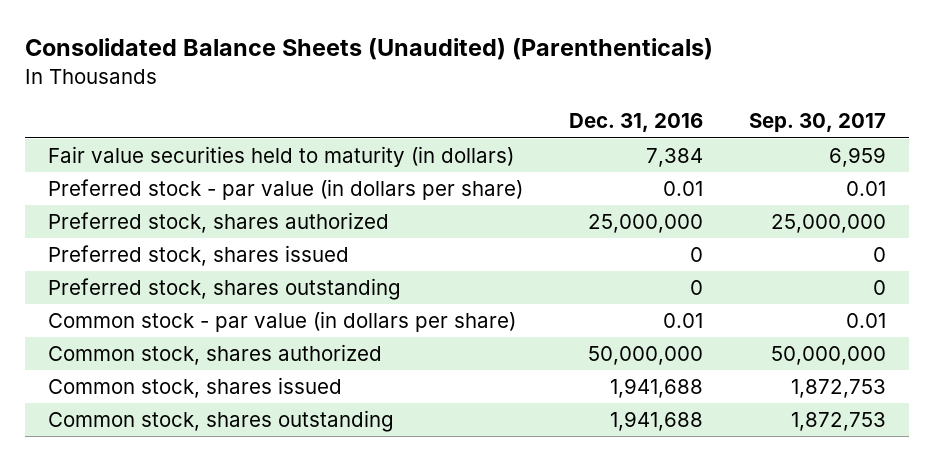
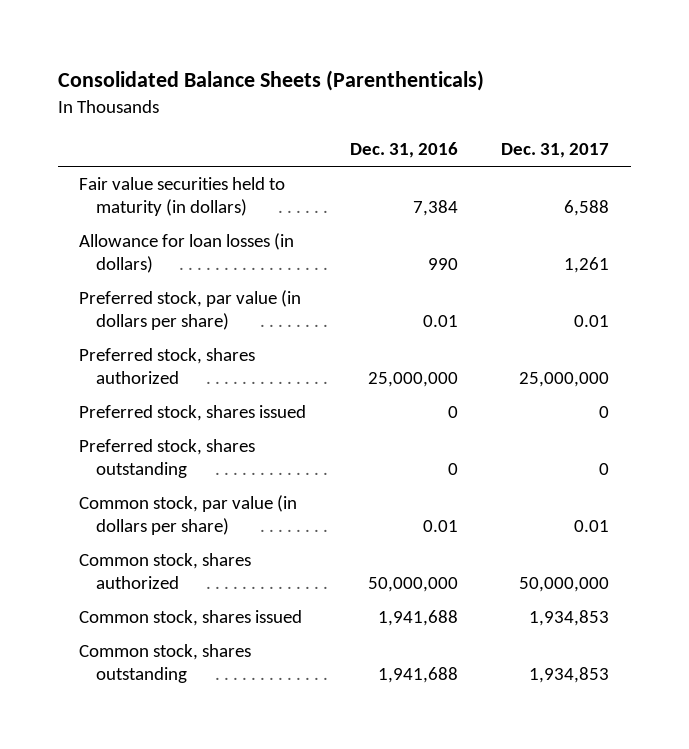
[24,38,713,61] Consolidated Balance Sheets (Unaudited) (Parenthenticals) -> [57,70,484,92] Consolidated Balance Sheets (Parenthenticals)
[748,113,886,133] Sep. 30, 2017 -> none
none -> [501,143,610,159] Dec. 31, 2017
none -> [79,233,295,273] Allowance for loan losses (in dollars)
[47,179,523,201] Preferred stock - par value (in dollars per share) -> [79,290,302,330] Preferred stock, par value (in dollars per share)
[47,311,516,333] Common stock - par value (in dollars per share) -> [79,495,298,535] Common stock, par value (in dollars per share)

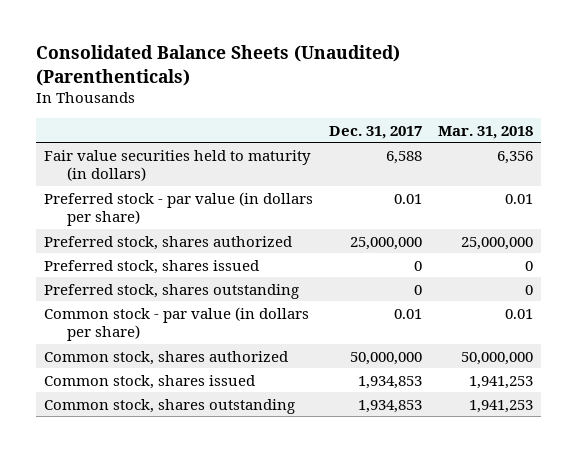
[57,70,484,92] Consolidated Balance Sheets (Parenthenticals) -> [36,45,401,86] Consolidated Balance Sheets (Unaudited) (Parenthenticals)
[349,142,458,159] Dec. 31, 2016 -> none
none -> [437,125,533,139] Mar. 31, 2018
[79,233,295,273] Allowance for loan losses (in dollars) -> none
[79,290,302,330] Preferred stock, par value (in dollars per share) -> [43,191,313,227] Preferred stock - par value (in dollars per share)
[79,495,298,535] Common stock, par value (in dollars per share) -> [43,306,309,342] Common stock - par value (in dollars per share)

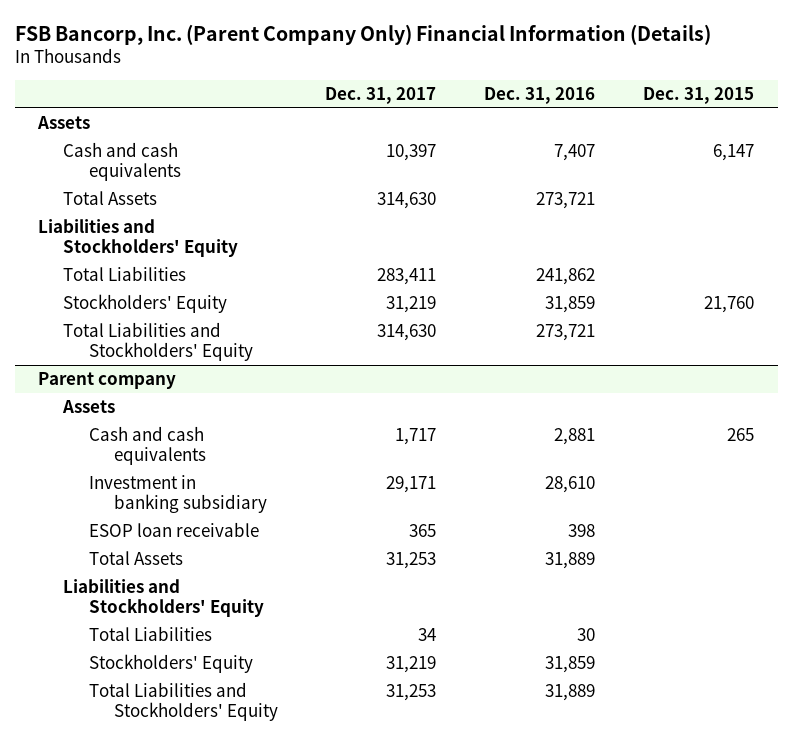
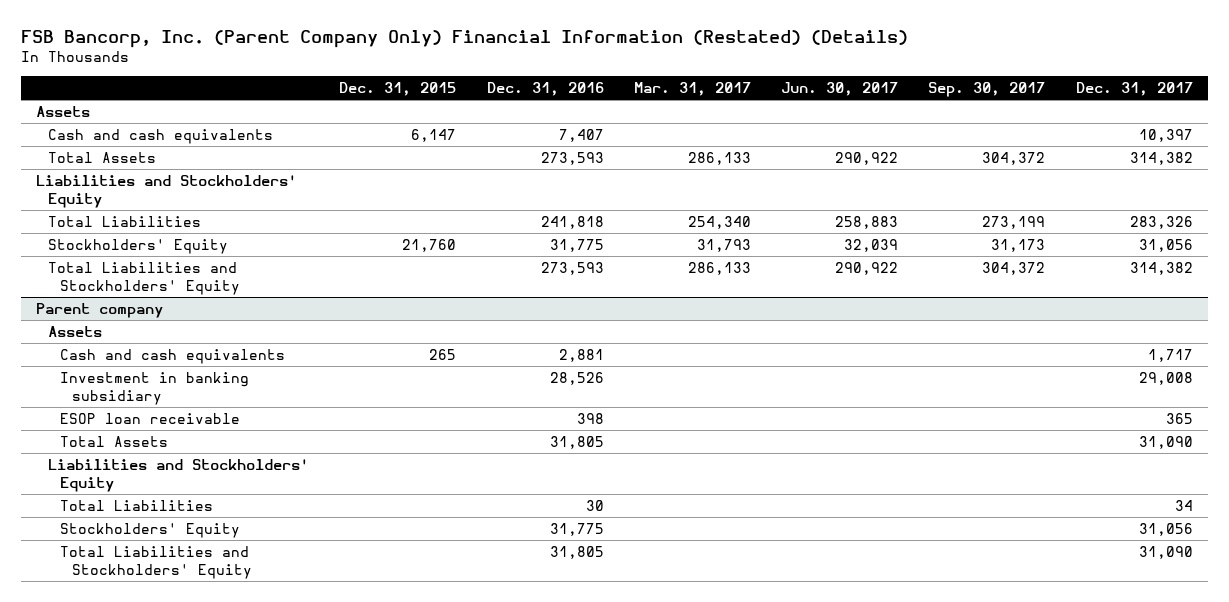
[14,23,711,45] FSB Bancorp, Inc. (Parent Company Only) Financial Information (Details) -> [20,29,908,48] FSB Bancorp, Inc. (Parent Company Only) Financial Information (Restated) (Details)
none -> [633,82,751,97] Mar. 31, 2017
none -> [781,82,899,97] Jun. 30, 2017
none -> [928,82,1046,98] Sep. 30, 2017
[377,191,437,209] 314,630 -> [1129,151,1193,165] 314,382
[535,191,595,209] 273,721 -> [540,151,604,165] 273,593
[377,267,437,285] 283,411 -> [1129,215,1193,229] 283,326
[535,267,595,285] 241,862 -> [540,215,604,229] 241,818
[386,295,437,313] 31,219 -> [1138,238,1193,252] 31,056
[544,295,595,313] 31,859 -> [549,238,604,252] 31,775
[377,323,437,341] 314,630 -> [1129,261,1193,275] 314,382
[535,323,595,341] 273,721 -> [540,261,604,275] 273,593
[386,475,437,493] 29,171 -> [1138,371,1193,385] 29,008
[544,475,595,493] 28,610 -> [549,371,604,385] 28,526
[386,551,437,569] 31,253 -> [1138,435,1193,449] 31,090
[544,551,595,569] 31,889 -> [549,435,604,449] 31,805
[386,655,437,673] 31,219 -> [1138,522,1193,536] 31,056
[544,655,595,673] 31,859 -> [549,522,604,536] 31,775
[386,683,437,701] 31,253 -> [1138,545,1193,559] 31,090
[544,683,595,701] 31,889 -> [549,545,604,559] 31,805

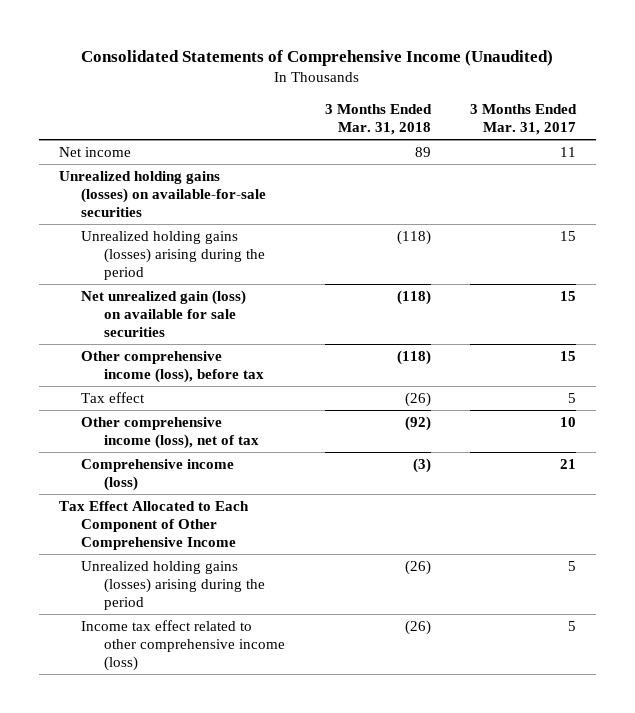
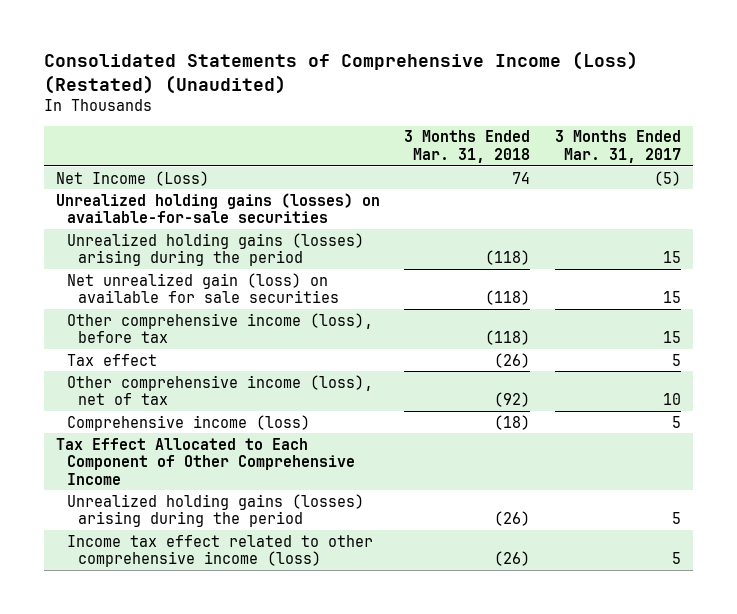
[81,49,554,66] Consolidated Statements of Comprehensive Income (Unaudited) -> [43,51,638,94] Consolidated Statements of Comprehensive Income (Loss) (Restated) (Unaudited)
[58,146,131,157] Net income -> [56,170,210,186] Net Income (Loss)
[414,146,431,157] 89 -> [512,171,531,184] 74
[560,146,577,157] 11 -> [653,170,681,186] (5)
[412,457,431,473] (3) -> [494,414,531,430] (18)
[560,458,577,469] 21 -> [671,415,681,428] 5

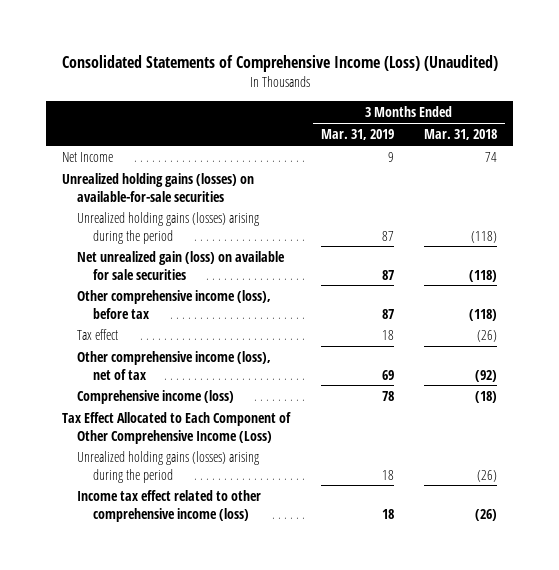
[43,51,638,94] Consolidated Statements of Comprehensive Income (Loss) (Restated) (Unaudited) -> [61,55,498,73] Consolidated Statements of Comprehensive Income (Loss) (Unaudited)
[554,130,681,163] 3 Months Ended Mar. 31, 2017 -> none
none -> [320,129,394,141] Mar. 31, 2019
[56,170,210,186] Net Income (Loss) -> [61,151,113,162] Net Income
[56,437,355,485] Tax Effect Allocated to Each Component of Other Comprehensive Income -> [61,411,291,444] Tax Effect Allocated to Each Component of Other Comprehensive Income (Loss)

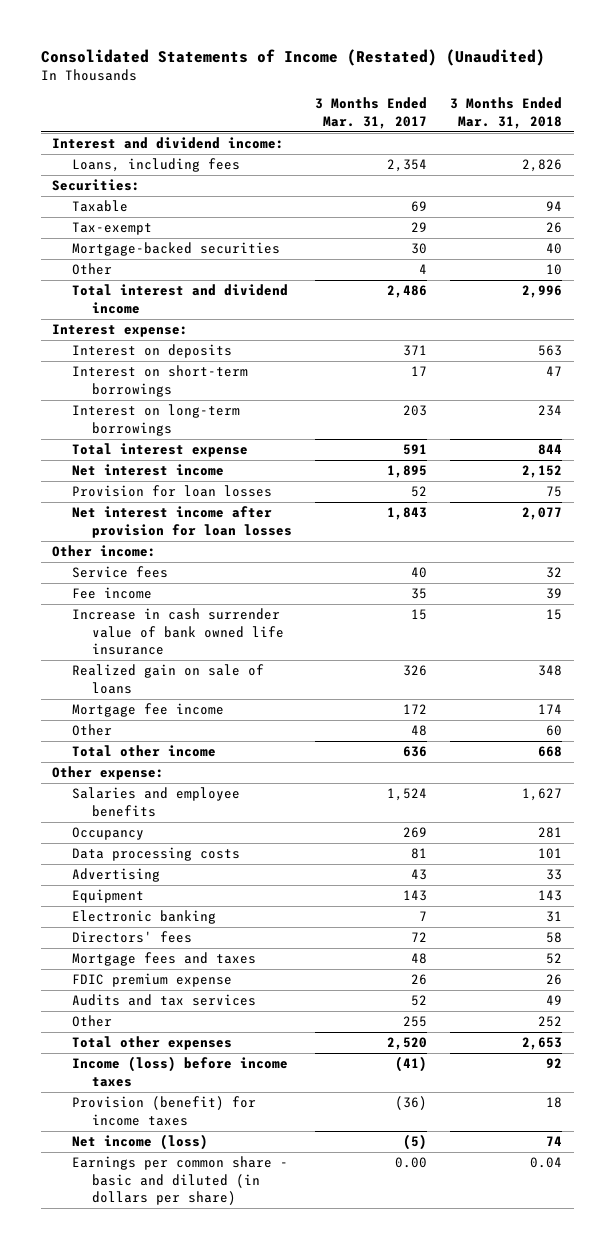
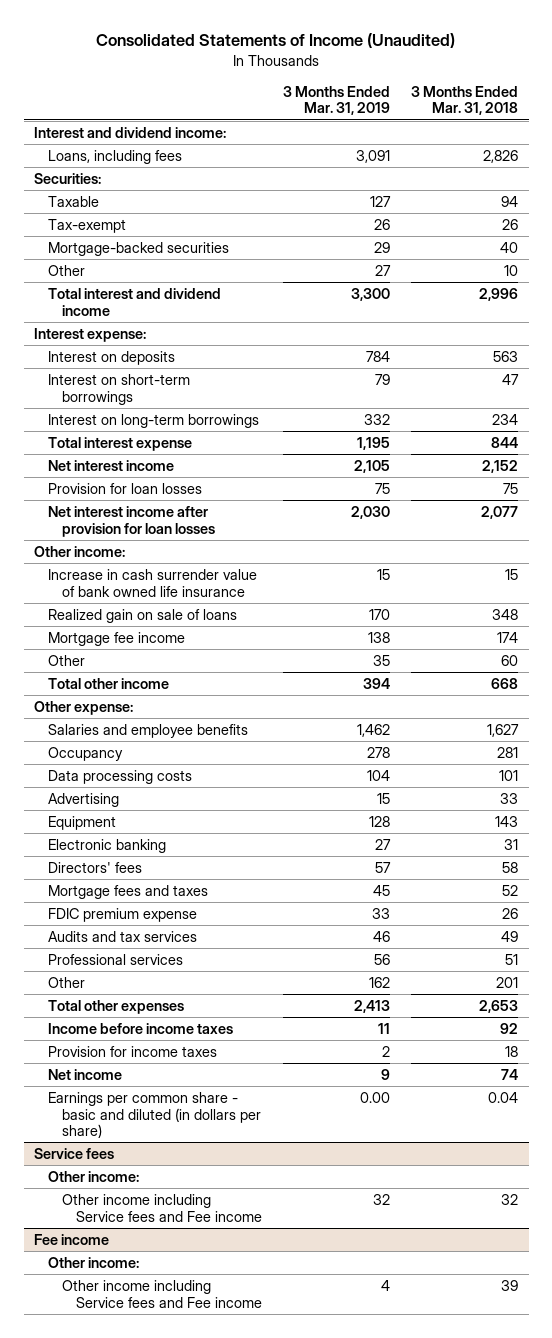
[40,48,545,66] Consolidated Statements of Income (Restated) (Unaudited) -> [96,32,456,48] Consolidated Statements of Income (Unaudited)
[315,97,428,129] 3 Months Ended Mar. 31, 2017 -> none
none -> [283,85,391,116] 3 Months Ended Mar. 31, 2019
[72,566,169,579] Service fees -> none
[72,587,153,600] Fee income -> none
none -> [48,953,184,965] Professional services
[538,1016,563,1028] 252 -> [496,976,519,988] 201
[72,1056,289,1087] Income (loss) before income taxes -> [48,1022,234,1034] Income before income taxes
[72,1096,257,1126] Provision (benefit) for income taxes -> [48,1045,218,1057] Provision for income taxes
[72,1134,209,1151] Net income (loss) -> [48,1068,123,1080] Net income
none -> [34,1147,115,1159] Service fees
none -> [48,1170,140,1182] Other income:
none -> [62,1193,263,1222] Other income including Service fees and Fee income
none -> [34,1233,110,1245] Fee income
none -> [48,1256,140,1268] Other income:
none -> [62,1279,263,1308] Other income including Service fees and Fee income

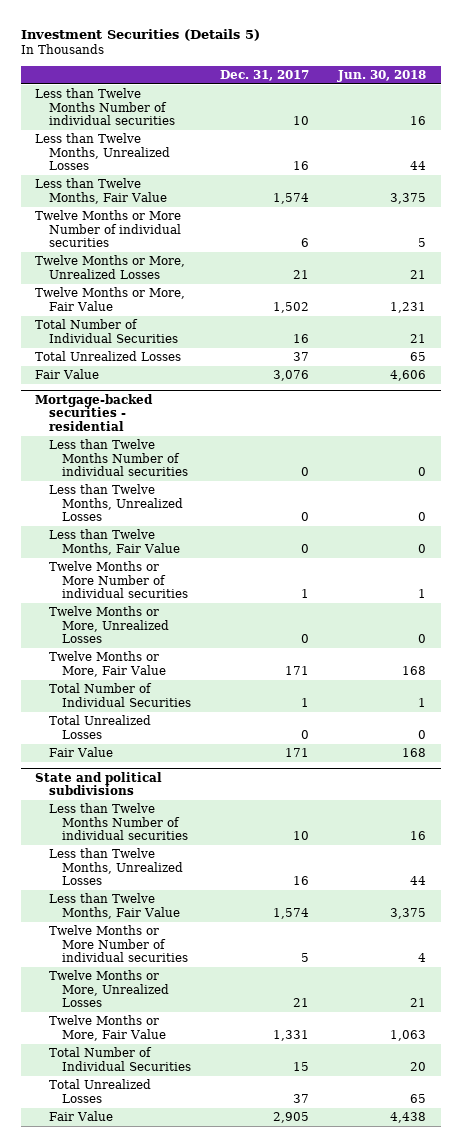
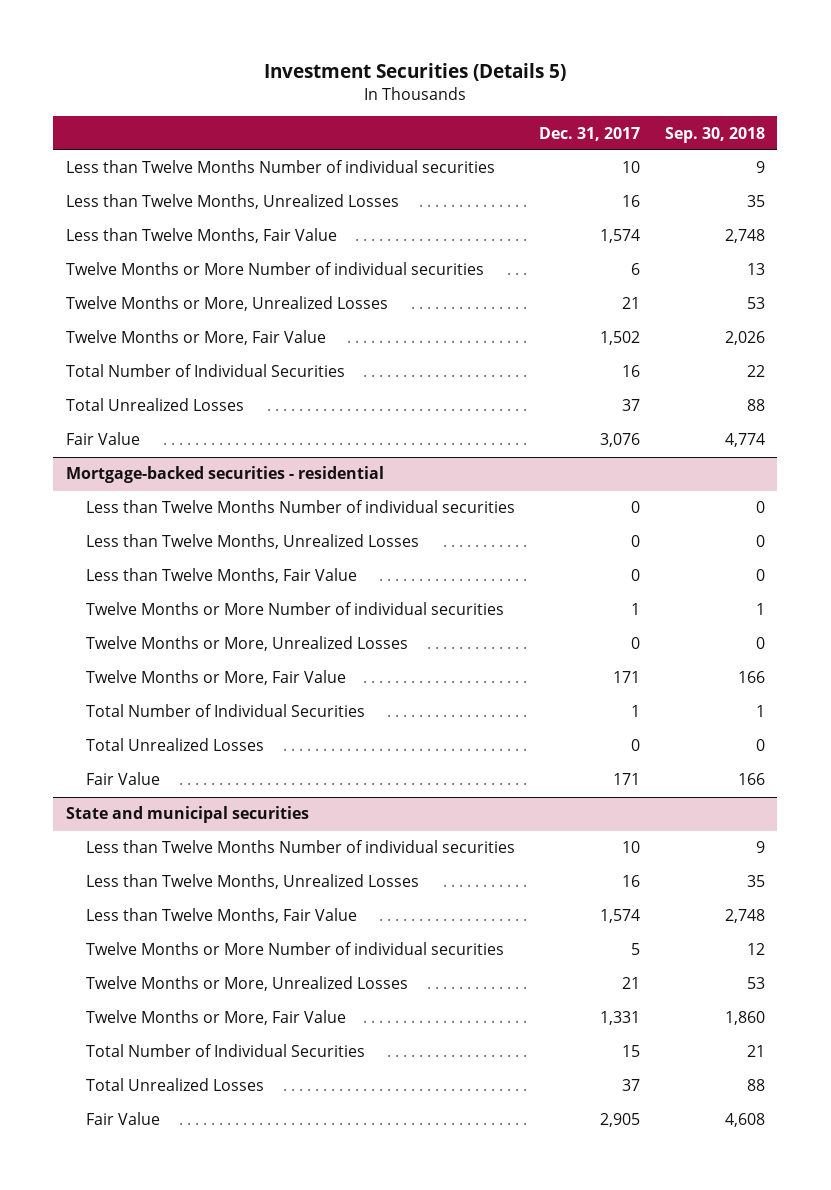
[337,69,427,82] Jun. 30, 2018 -> none
none -> [665,126,766,143] Sep. 30, 2018
[35,771,163,796] State and political subdivisions -> [65,806,309,824] State and municipal securities

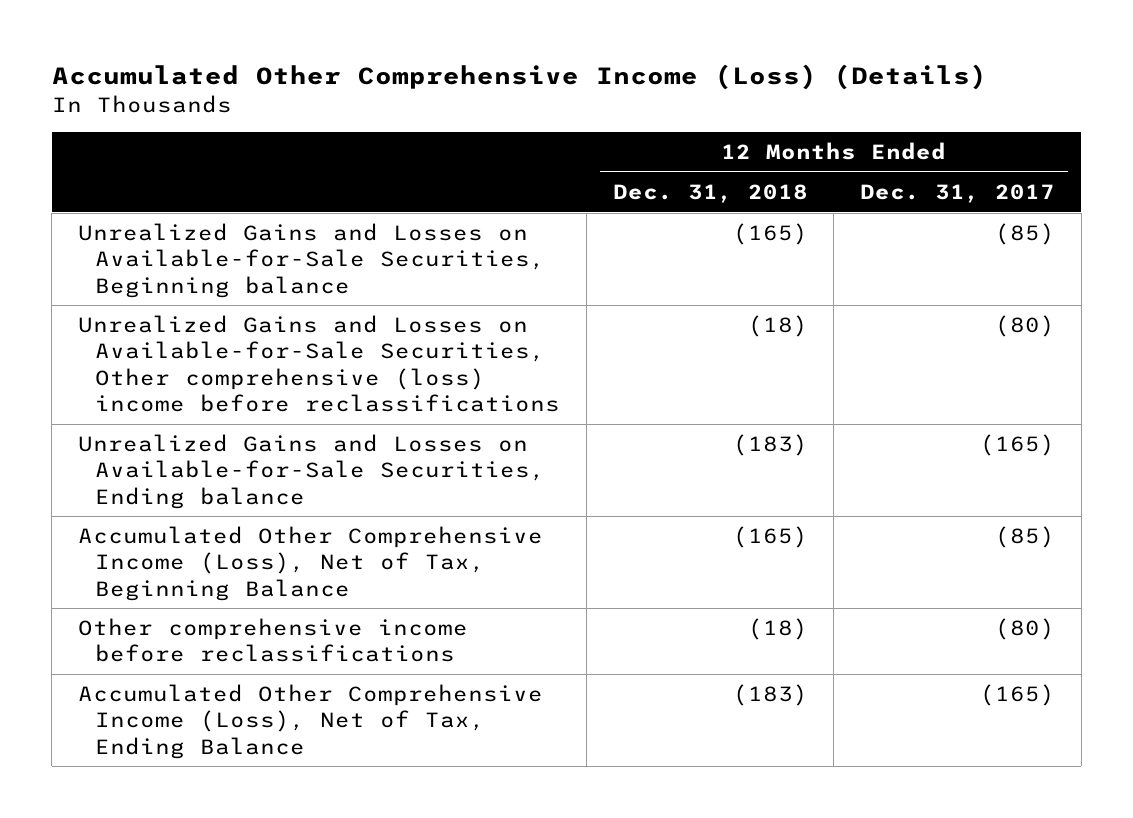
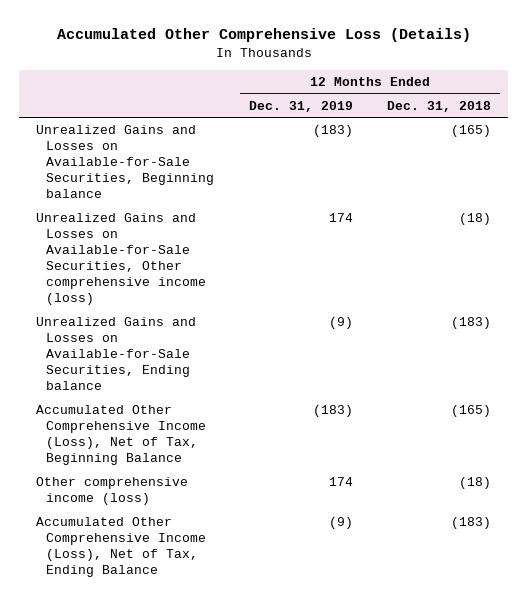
[51,63,987,90] Accumulated Other Comprehensive Income (Loss) (Details) -> [56,28,471,43] Accumulated Other Comprehensive Loss (Details)
[859,184,1055,204] Dec. 31, 2017 -> none
none -> [248,100,353,112] Dec. 31, 2019
[77,315,561,413] Unrealized Gains and Losses on Available-for-Sale Securities, Other comprehensive (loss) income before reclassifications -> [36,213,207,306] Unrealized Gains and Losses on Available-for-Sale Securities, Other comprehensive income (loss)
[77,618,468,663] Other comprehensive income before reclassifications -> [36,477,189,506] Other comprehensive income (loss)

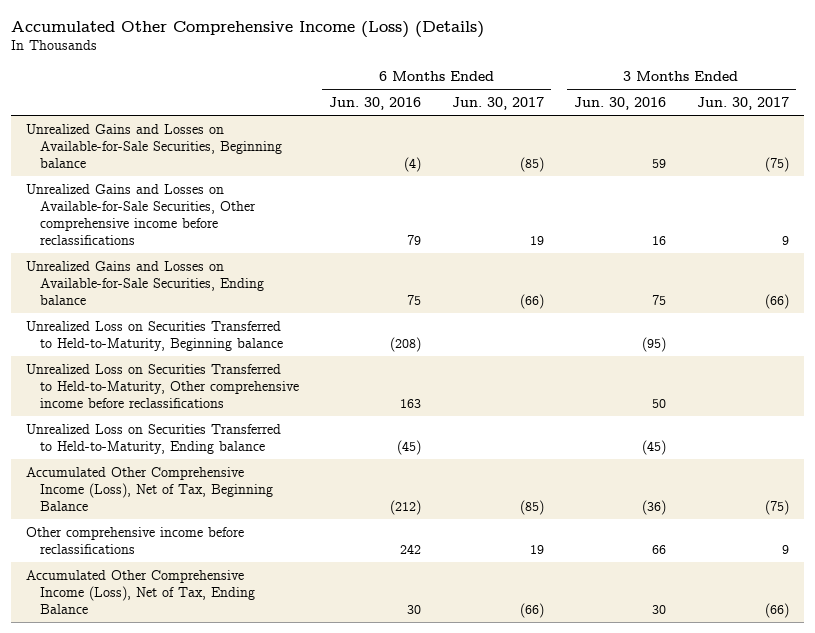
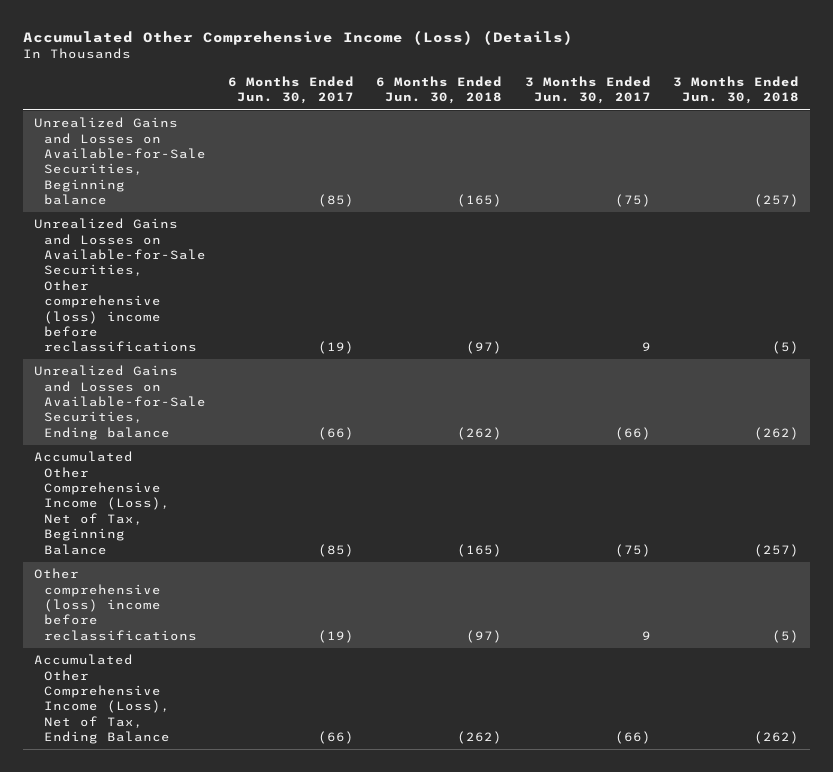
[329,96,422,110] Jun. 30, 2016 -> none
[574,96,667,110] Jun. 30, 2016 -> none
none -> [376,76,503,105] 6 Months Ended Jun. 30, 2018
none -> [672,76,799,105] 3 Months Ended Jun. 30, 2018
[26,183,257,245] Unrealized Gains and Losses on Available-for-Sale Securities, Other comprehensive income before reclassifications -> [34,218,206,353] Unrealized Gains and Losses on Available-for-Sale Securities, Other comprehensive (loss) income before reclassifications
[529,235,544,245] 19 -> [318,341,355,355] (19)
[26,320,284,351] Unrealized Loss on Securities Transferred to Held-to-Maturity, Beginning balance -> none
[26,363,300,408] Unrealized Loss on Securities Transferred to Held-to-Maturity, Other comprehensive income before reclassifications -> none
[26,423,282,454] Unrealized Loss on Securities Transferred to Held-to-Maturity, Ending balance -> none
[26,526,245,554] Other comprehensive income before reclassifications -> [34,568,197,641] Other comprehensive (loss) income before reclassifications
[529,544,544,554] 19 -> [318,629,355,643] (19)

